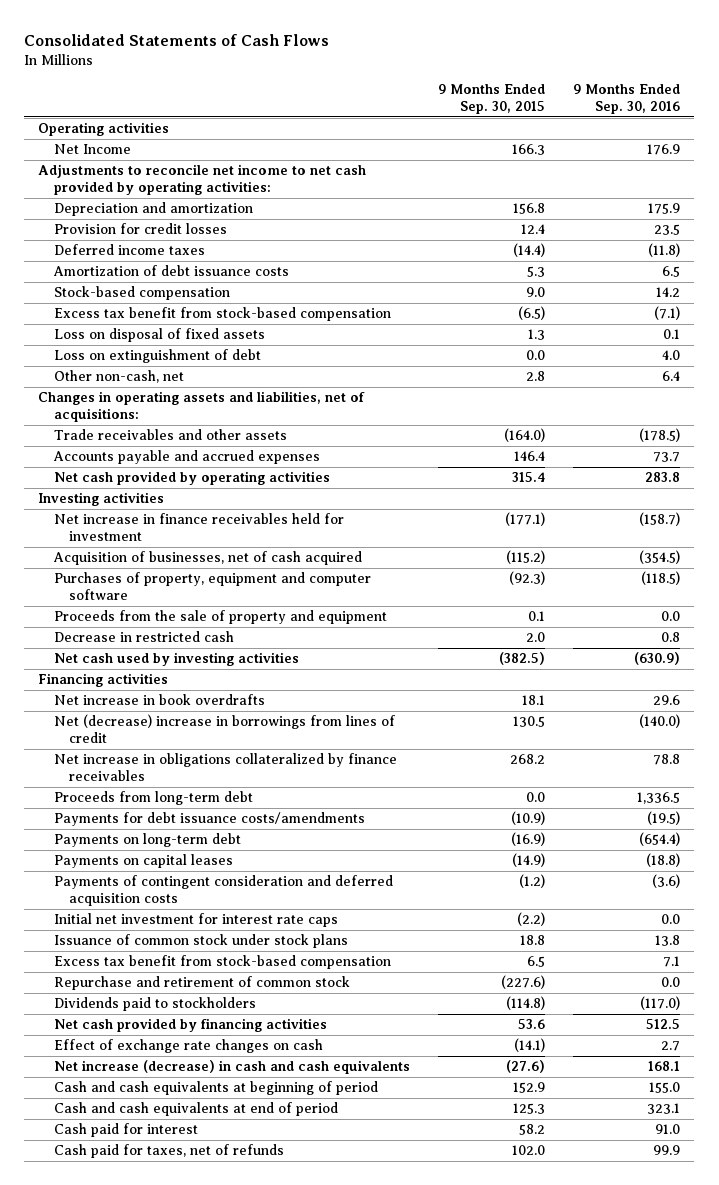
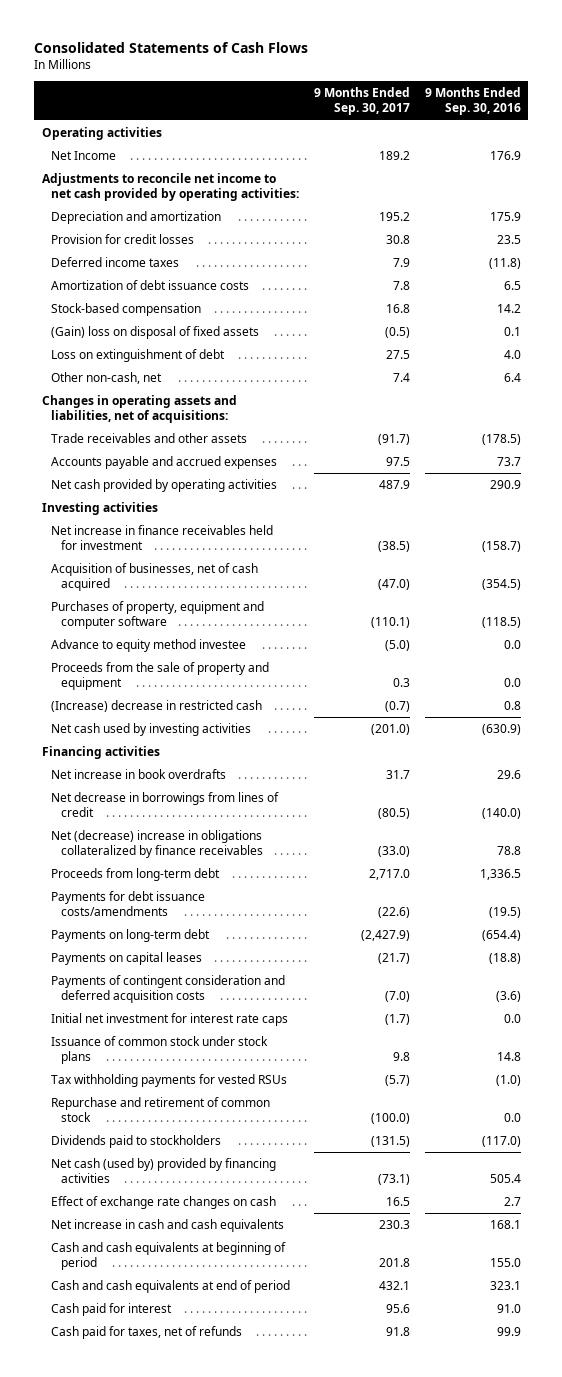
[437,83,545,114] 9 Months Ended Sep. 30, 2015 -> none
none -> [313,87,410,116] 9 Months Ended Sep. 30, 2017
[53,307,391,322] Excess tax benefit from stock-based compensation -> none
[53,328,265,343] Loss on disposal of fixed assets -> [51,326,260,340] (Gain) loss on disposal of fixed assets
[645,472,681,483] 283.8 -> [489,480,521,490] 290.9
none -> [51,639,247,653] Advance to equity method investee
[53,631,234,643] Decrease in restricted cash -> [51,700,263,713] (Increase) decrease in restricted cash
[53,714,395,744] Net (decrease) increase in borrowings from lines of credit -> [51,792,280,818] Net decrease in borrowings from lines of credit
[53,753,397,782] Net increase in obligations collateralized by finance receivables -> [51,830,264,859] Net (decrease) increase in obligations collateralized by finance receivables
[53,955,391,970] Excess tax benefit from stock-based compensation -> none
[655,935,681,947] 13.8 -> [496,1052,521,1062] 14.8
none -> [51,1074,288,1088] Tax withholding payments for vested RSUs
[53,1018,327,1033] Net cash provided by financing activities -> [51,1158,277,1184] Net cash (used by) provided by financing activities
[646,1019,681,1030] 512.5 -> [489,1174,521,1184] 505.4
[53,1060,410,1075] Net increase (decrease) in cash and cash equivalents -> [51,1219,285,1233] Net increase in cash and cash equivalents

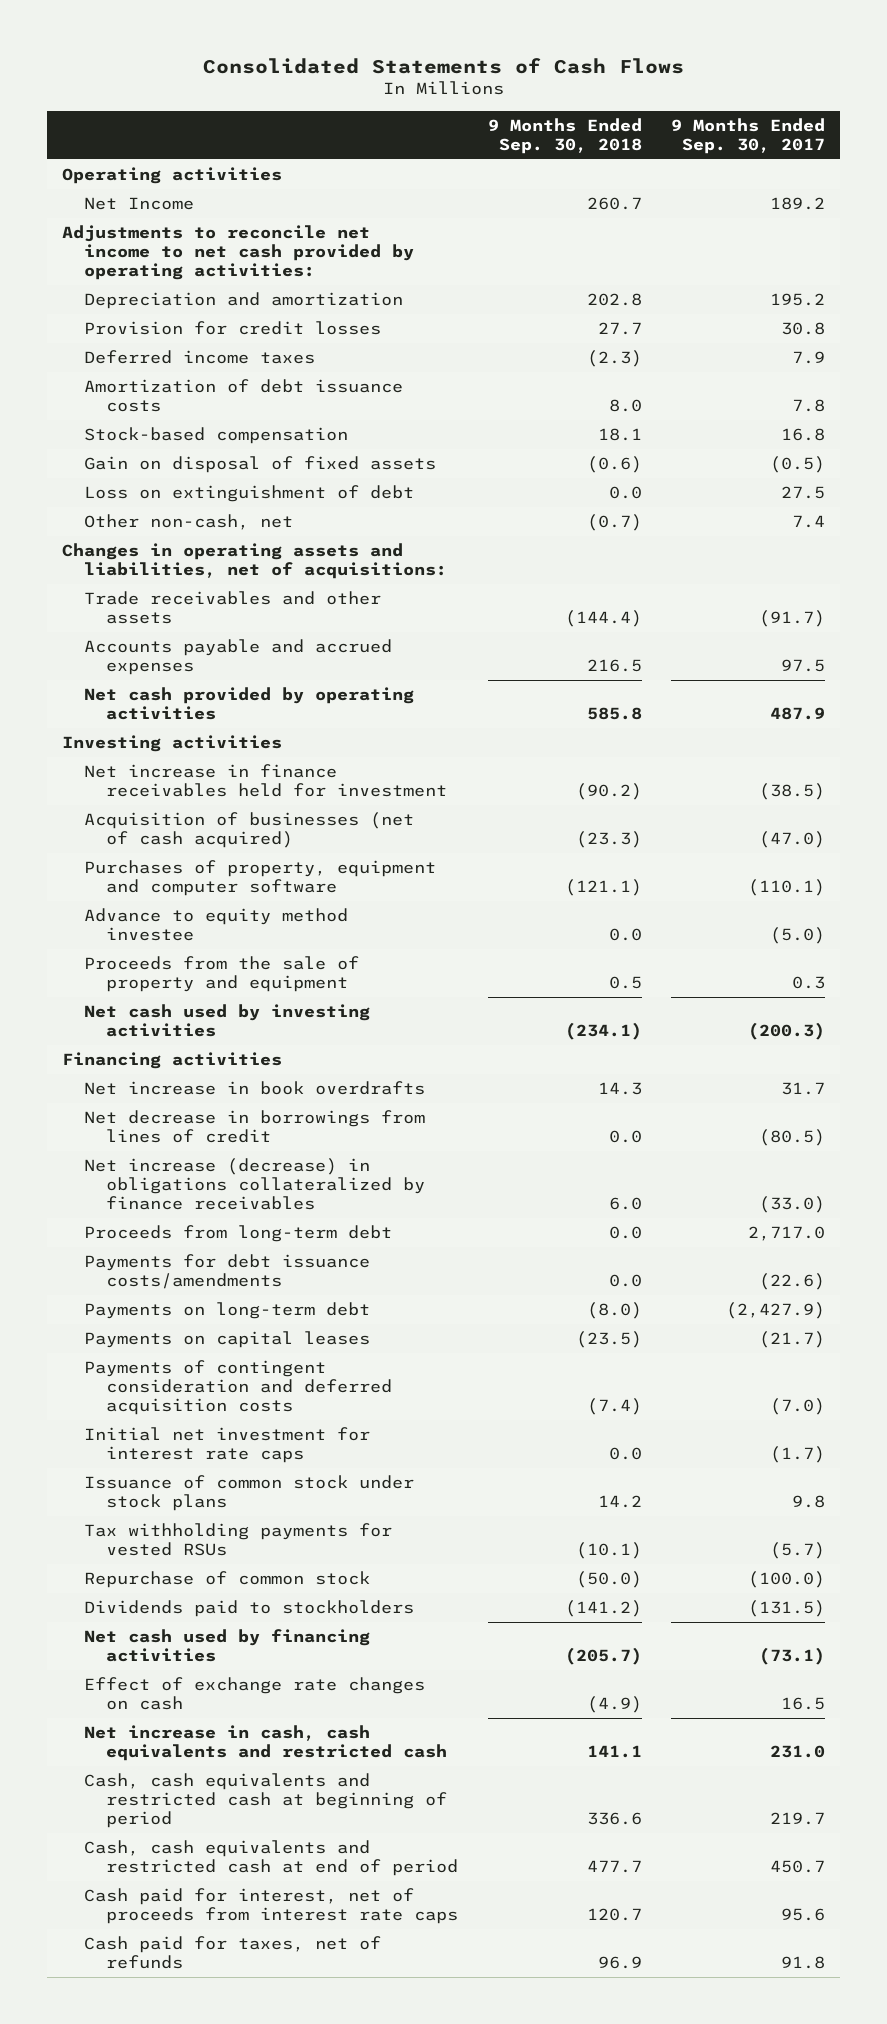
[424,87,521,116] 9 Months Ended Sep. 30, 2016 -> none
none -> [487,117,642,154] 9 Months Ended Sep. 30, 2018
[51,326,260,340] (Gain) loss on disposal of fixed assets -> [84,456,437,474] Gain on disposal of fixed assets
[51,563,259,592] Acquisition of businesses, net of cash acquired -> [84,812,415,849] Acquisition of businesses (net of cash acquired)
[51,700,263,713] (Increase) decrease in restricted cash -> none
[370,724,410,736] (201.0) -> [748,1022,826,1041] (200.3)
[51,830,264,859] Net (decrease) increase in obligations collateralized by finance receivables -> [84,1158,426,1211] Net increase (decrease) in obligations collateralized by finance receivables
[51,1097,271,1123] Repurchase and retirement of common stock -> [84,1571,371,1589] Repurchase of common stock
[51,1158,277,1184] Net cash (used by) provided by financing activities -> [84,1629,371,1663] Net cash used by financing activities
[51,1219,285,1233] Net increase in cash and cash equivalents -> [84,1725,448,1762] Net increase in cash, cash equivalents and restricted cash
[378,1220,410,1230] 230.3 -> [770,1745,826,1759] 231.0
[51,1242,287,1271] Cash and cash equivalents at beginning of period -> [84,1773,448,1829] Cash, cash equivalents and restricted cash at beginning of period
[378,1258,410,1268] 201.8 -> [770,1812,826,1826] 219.7
[51,1280,291,1294] Cash and cash equivalents at end of period -> [84,1840,459,1877] Cash, cash equivalents and restricted cash at end of period
[378,1281,410,1291] 432.1 -> [770,1860,826,1874] 450.7
[51,1303,173,1317] Cash paid for interest -> [84,1888,459,1925] Cash paid for interest, net of proceeds from interest rate caps

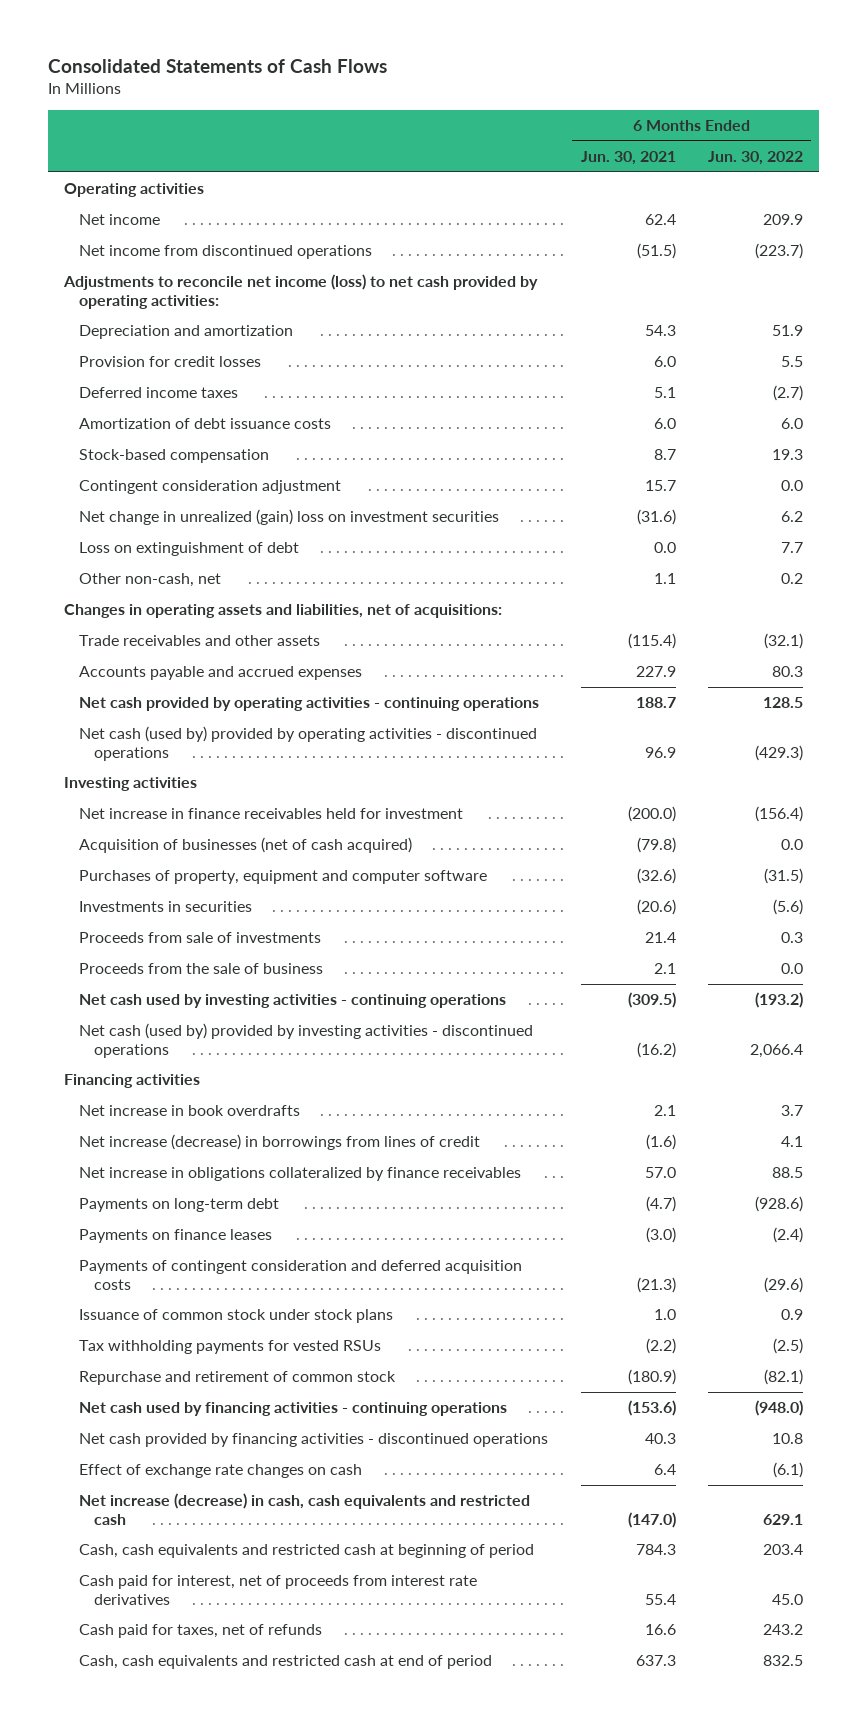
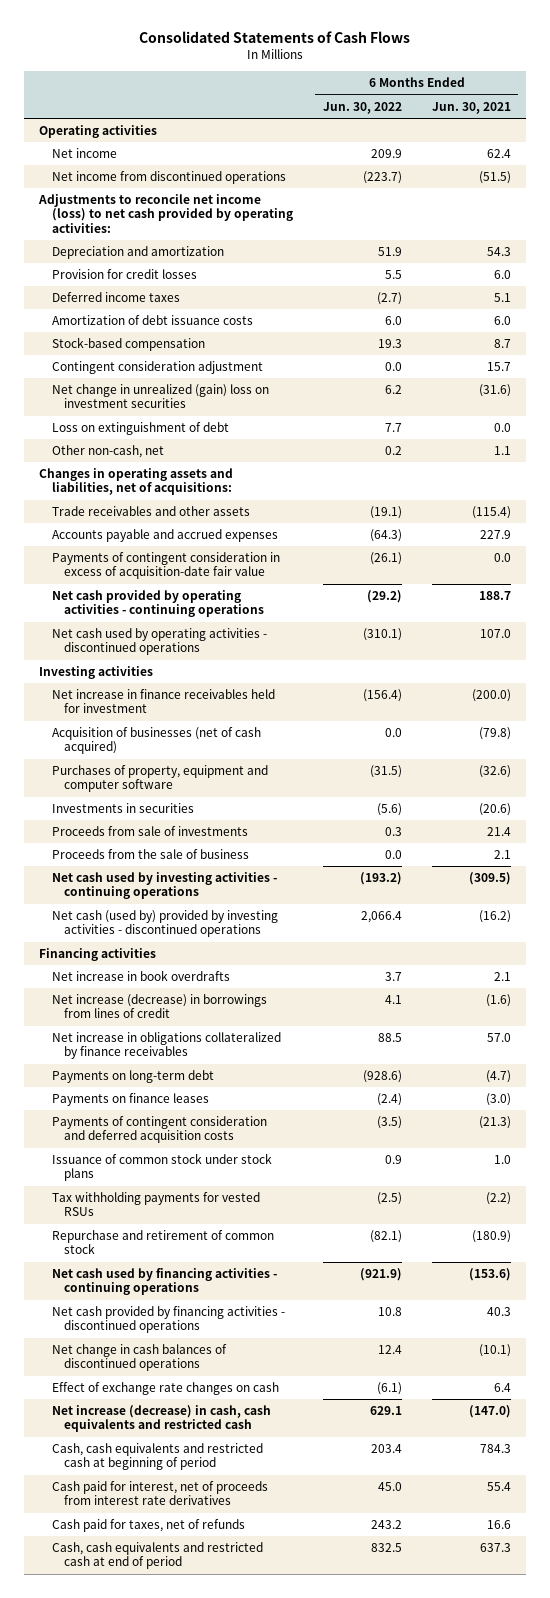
[763,633,803,650] (32.1) -> [369,506,402,520] (19.1)
[771,666,803,678] 80.3 -> [369,529,402,543] (64.3)
none -> [51,552,280,580] Payments of contingent consideration in excess of acquisition-date fair value
[762,697,803,709] 128.5 -> [366,590,402,604] (29.2)
[79,726,538,761] Net cash (used by) provided by operating activities - discontinued operations -> [51,628,267,656] Net cash used by operating activities - discontinued operations
[644,746,676,758] 96.9 -> [479,629,511,639] 107.0
[754,744,803,761] (429.3) -> [362,628,402,642] (310.1)
[763,1276,803,1293] (29.6) -> [376,1116,402,1130] (3.5)
[754,1400,803,1417] (948.0) -> [359,1268,402,1282] (921.9)
none -> [51,1344,227,1372] Net change in cash balances of discontinued operations

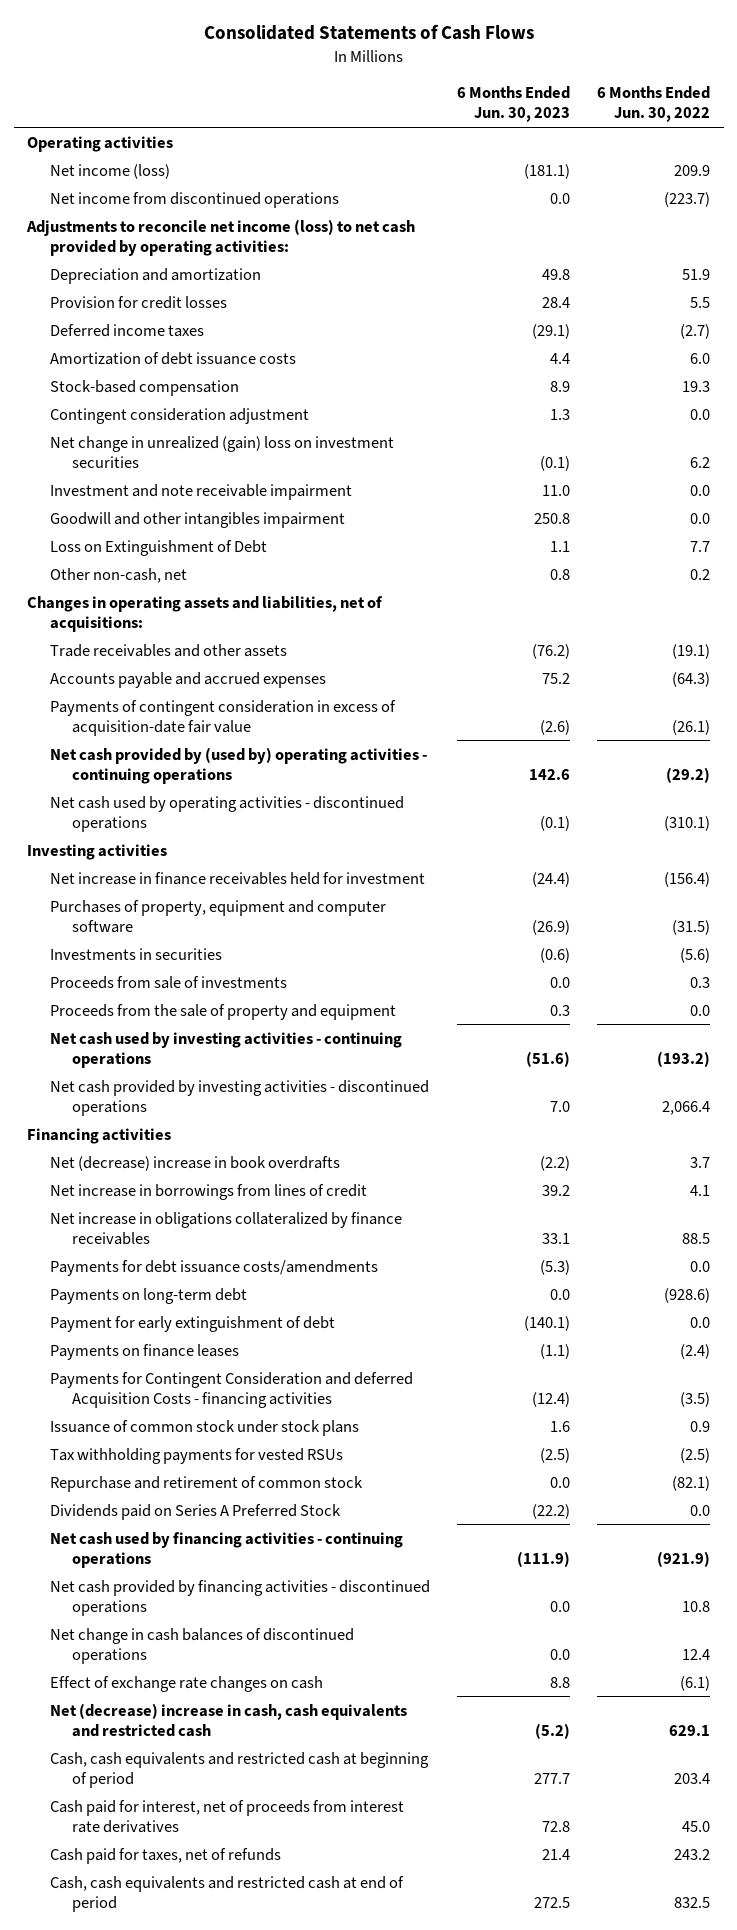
[431,101,511,114] Jun. 30, 2021 -> none
none -> [456,86,570,123] 6 Months Ended Jun. 30, 2023
[51,148,117,159] Net income -> [49,163,170,179] Net income (loss)
none -> [49,483,352,500] Investment and note receivable impairment
none -> [49,511,345,528] Goodwill and other intangibles impairment
[51,422,229,436] Loss on extinguishment of debt -> [49,539,267,556] Loss on Extinguishment of Debt
[51,590,264,618] Net cash provided by operating activities - continuing operations -> [49,746,427,784] Net cash provided by (used by) operating activities - continuing operations
[51,727,261,755] Acquisition of businesses (net of cash acquired) -> none
[51,849,249,860] Proceeds from the sale of business -> [49,1003,396,1020] Proceeds from the sale of property and equipment
[51,910,278,938] Net cash (used by) provided by investing activities - discontinued operations -> [49,1079,429,1116] Net cash provided by investing activities - discontinued operations
[51,970,230,982] Net increase in book overdrafts -> [49,1155,340,1171] Net (decrease) increase in book overdrafts
[51,994,267,1019] Net increase (decrease) in borrowings from lines of credit -> [49,1183,367,1200] Net increase in borrowings from lines of credit
none -> [49,1259,378,1276] Payments for debt issuance costs/amendments
none -> [49,1315,335,1332] Payment for early extinguishment of debt
[51,1116,267,1144] Payments of contingent consideration and deferred acquisition costs -> [49,1371,413,1408] Payments for Contingent Consideration and deferred Acquisition Costs - financing activities
none -> [49,1503,341,1520] Dividends paid on Series A Preferred Stock
[51,1405,271,1433] Net increase (decrease) in cash, cash equivalents and restricted cash -> [49,1702,407,1737] Net (decrease) increase in cash, cash equivalents and restricted cash

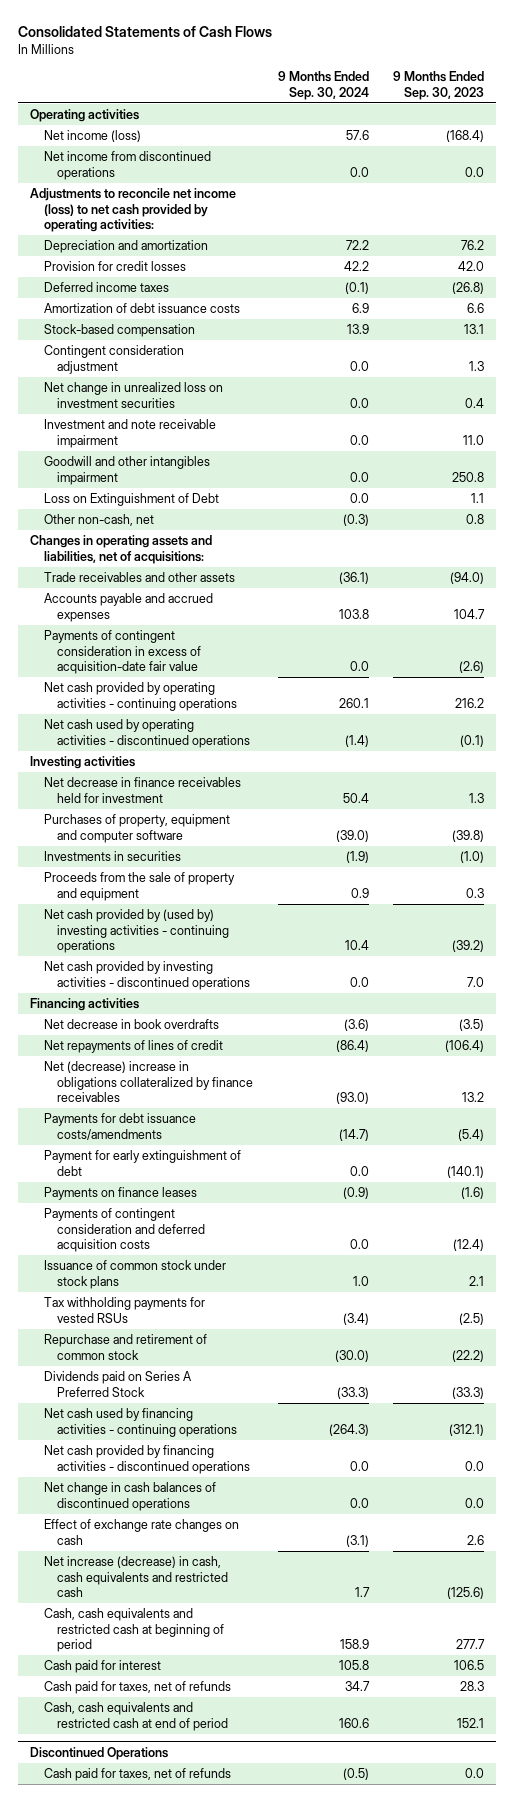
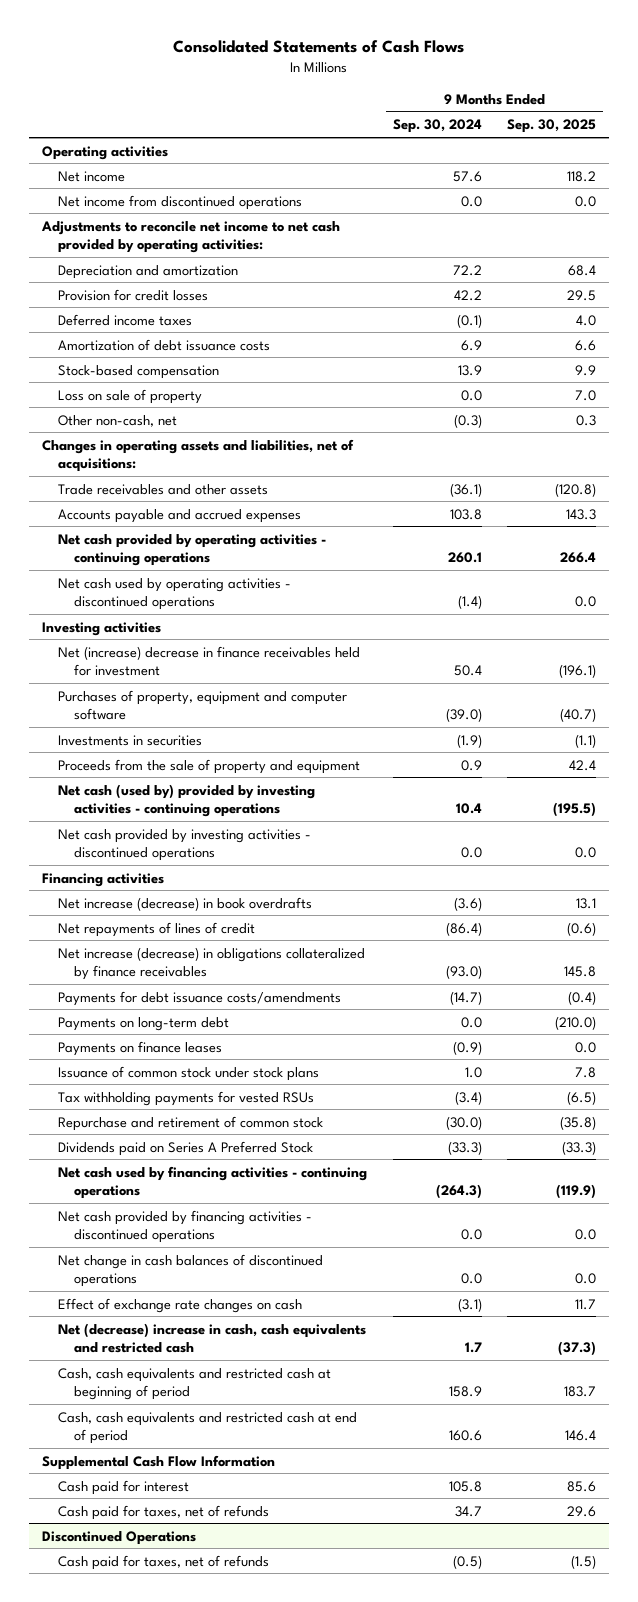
[392,71,484,100] 9 Months Ended Sep. 30, 2023 -> none
none -> [507,119,597,134] Sep. 30, 2025
[43,130,141,143] Net income (loss) -> [58,170,126,182] Net income
[29,188,236,233] Adjustments to reconcile net income (loss) to net cash provided by operating activities: -> [40,220,340,254] Adjustments to reconcile net income to net cash provided by operating activities:
[43,345,184,374] Contingent consideration adjustment -> none
[43,382,223,408] Net change in unrealized loss on investment securities -> none
[43,419,216,448] Investment and note receivable impairment -> none
[43,456,210,485] Goodwill and other intangibles impairment -> none
[43,493,219,507] Loss on Extinguishment of Debt -> none
none -> [58,388,203,404] Loss on sale of property
[43,630,202,675] Payments of contingent consideration in excess of acquisition-date fair value -> none
[43,777,241,803] Net decrease in finance receivables held for investment -> [58,645,361,677] Net (increase) decrease in finance receivables held for investment
[43,909,230,954] Net cash provided by (used by) investing activities - continuing operations -> [58,783,316,818] Net cash (used by) provided by investing activities - continuing operations
[43,1019,219,1030] Net decrease in book overdrafts -> [58,896,313,911] Net increase (decrease) in book overdrafts
[43,1061,254,1103] Net (decrease) increase in obligations collateralized by finance receivables -> [58,946,366,981] Net increase (decrease) in obligations collateralized by finance receivables
[43,1150,241,1176] Payment for early extinguishment of debt -> none
none -> [58,1016,230,1031] Payments on long-term debt
[43,1208,206,1253] Payments of contingent consideration and deferred acquisition costs -> none
[43,1556,229,1598] Net increase (decrease) in cash, cash equivalents and restricted cash -> [58,1322,367,1354] Net (decrease) increase in cash, cash equivalents and restricted cash
[43,1702,229,1731] Cash, cash equivalents and restricted cash at end of period -> [58,1411,358,1445] Cash, cash equivalents and restricted cash at end of period
none -> [41,1454,275,1470] Supplemental Cash Flow Information

